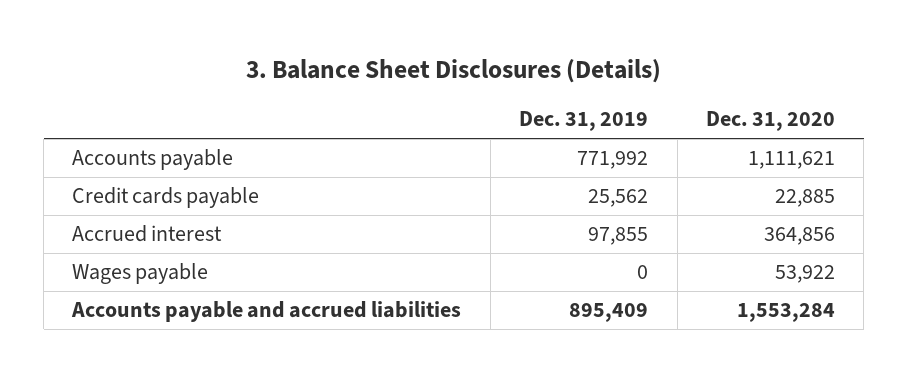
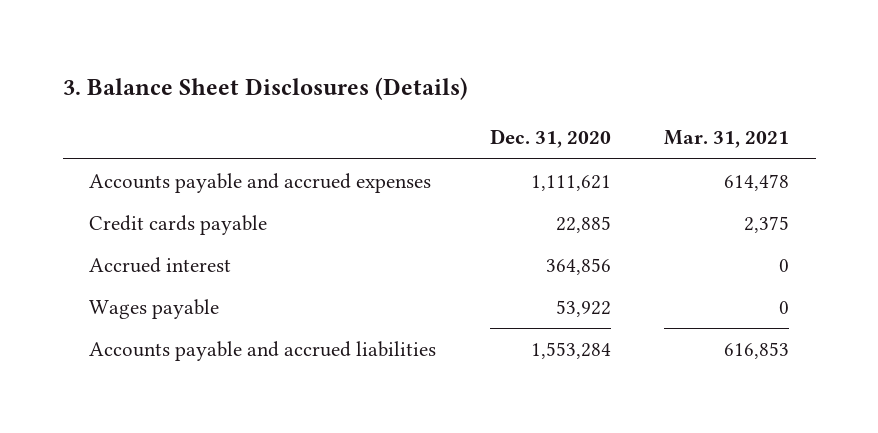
[519,111,649,132] Dec. 31, 2019 -> none
none -> [663,130,789,149] Mar. 31, 2021
[72,149,234,171] Accounts payable -> [89,172,432,193] Accounts payable and accrued expenses

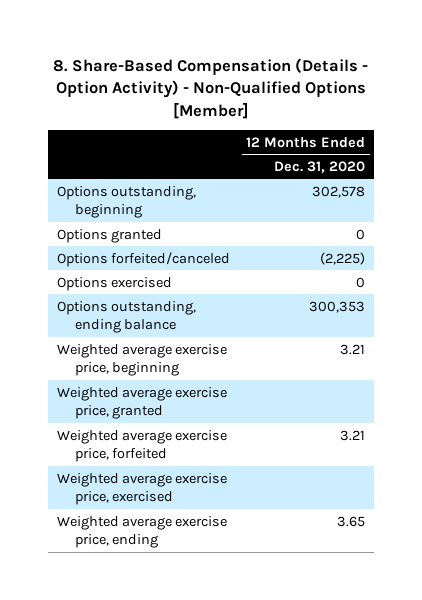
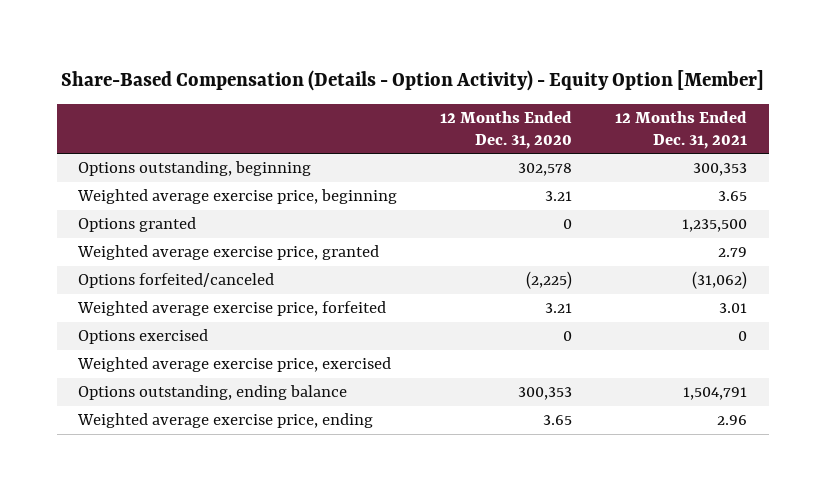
[53,57,369,119] 8. Share-Based Compensation (Details - Option Activity) - Non-Qualified Options [Member] -> [60,69,764,91] Share-Based Compensation (Details - Option Activity) - Equity Option [Member]
none -> [615,111,748,149] 12 Months Ended Dec. 31, 2021
[56,228,162,243] Options granted -> [78,217,197,233] Options granted
[56,251,230,267] Options forfeited/canceled -> [78,273,275,289] Options forfeited/canceled
[56,276,172,291] Options exercised -> [78,329,209,345] Options exercised
[56,300,196,334] Options outstanding, ending balance -> [78,385,348,401] Options outstanding, ending balance

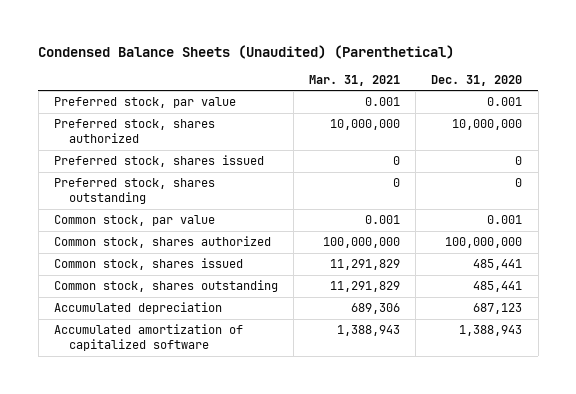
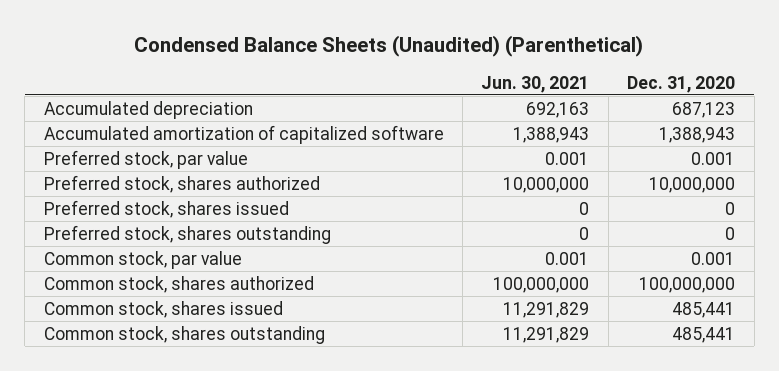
[309,74,401,86] Mar. 31, 2021 -> none
none -> [481,75,590,93] Jun. 30, 2021
[53,302,222,315] Accumulated depreciation -> [43,100,253,119] Accumulated depreciation
[53,324,243,352] Accumulated amortization of capitalized software -> [43,124,444,144] Accumulated amortization of capitalized software

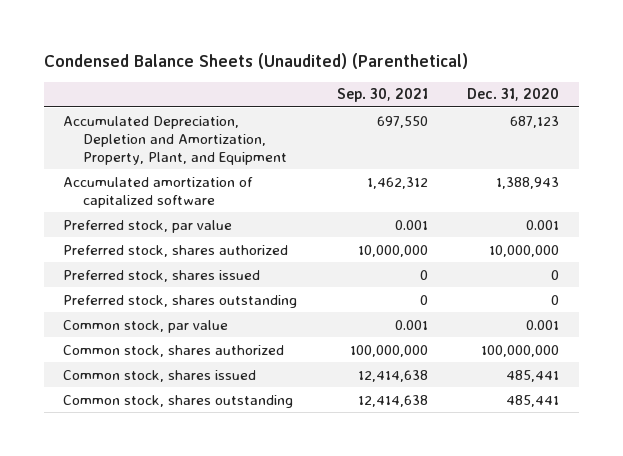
[481,75,590,93] Jun. 30, 2021 -> none
none -> [336,88,428,103] Sep. 30, 2021
[43,100,253,119] Accumulated depreciation -> [63,115,288,165] Accumulated Depreciation, Depletion and Amortization, Property, Plant, and Equipment

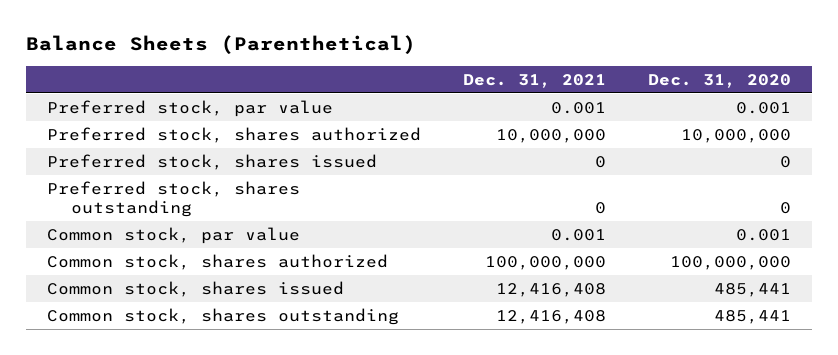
[43,52,468,69] Condensed Balance Sheets (Unaudited) (Parenthetical) -> [25,34,416,54] Balance Sheets (Parenthetical)
[336,88,428,103] Sep. 30, 2021 -> none
none -> [462,73,606,88] Dec. 31, 2021
[63,115,288,165] Accumulated Depreciation, Depletion and Amortization, Property, Plant, and Equipment -> none
[63,176,254,208] Accumulated amortization of capitalized software -> none

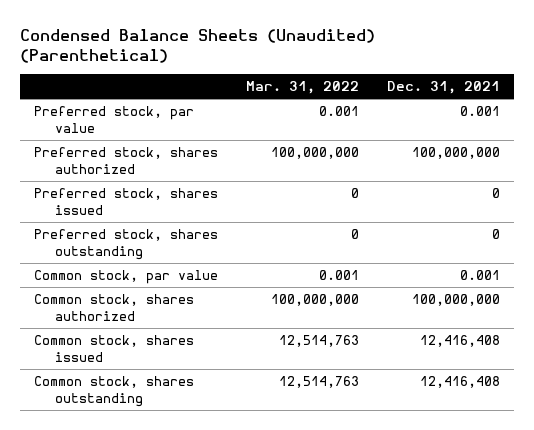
[25,34,416,54] Balance Sheets (Parenthetical) -> [20,28,376,64] Condensed Balance Sheets (Unaudited) (Parenthetical)
[647,73,791,88] Dec. 31, 2020 -> none
none -> [246,81,360,95] Mar. 31, 2022
[495,129,606,144] 10,000,000 -> [412,147,501,160] 100,000,000

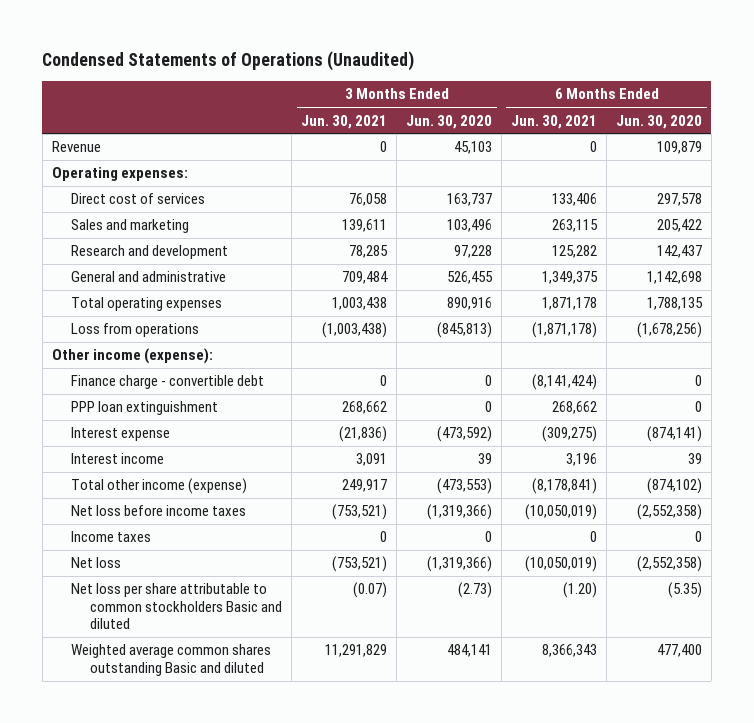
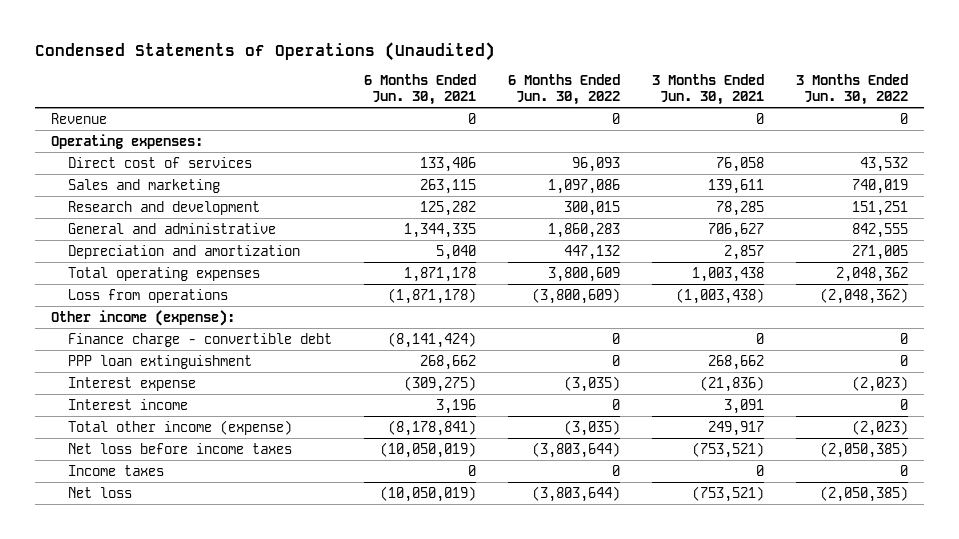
[406,114,493,129] Jun. 30, 2020 -> none
[616,114,703,129] Jun. 30, 2020 -> none
none -> [508,74,621,106] 6 Months Ended Jun. 30, 2022
none -> [796,74,909,106] 3 Months Ended Jun. 30, 2022
[342,271,389,285] 709,484 -> [708,222,765,238] 706,627
[542,271,599,285] 1,349,375 -> [404,222,477,238] 1,344,335
none -> [68,244,301,259] Depreciation and amortization
[71,583,283,630] Net loss per share attributable to common stockholders Basic and diluted -> none
[71,644,272,676] Weighted average common shares outstanding Basic and diluted -> none

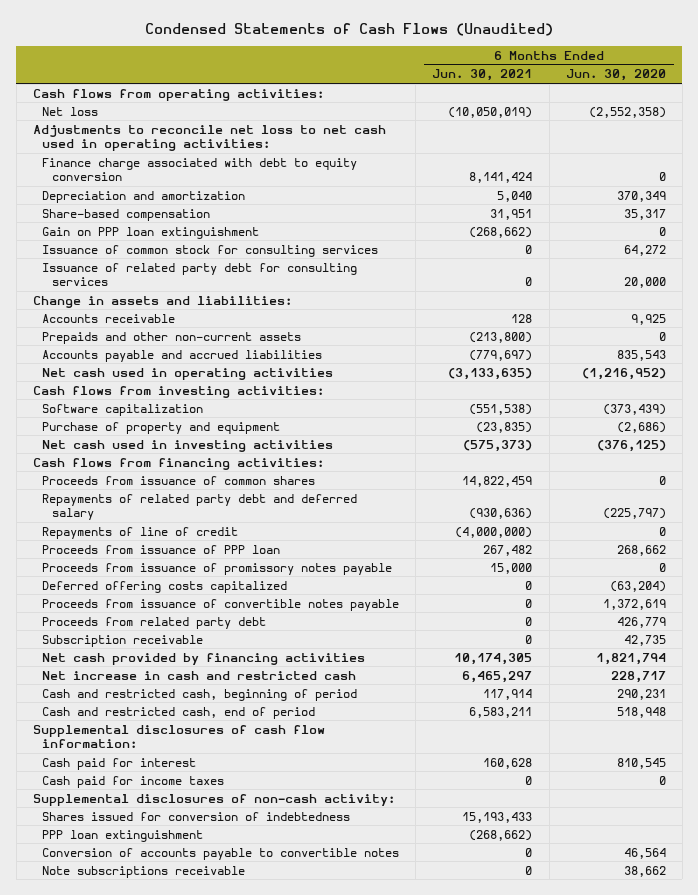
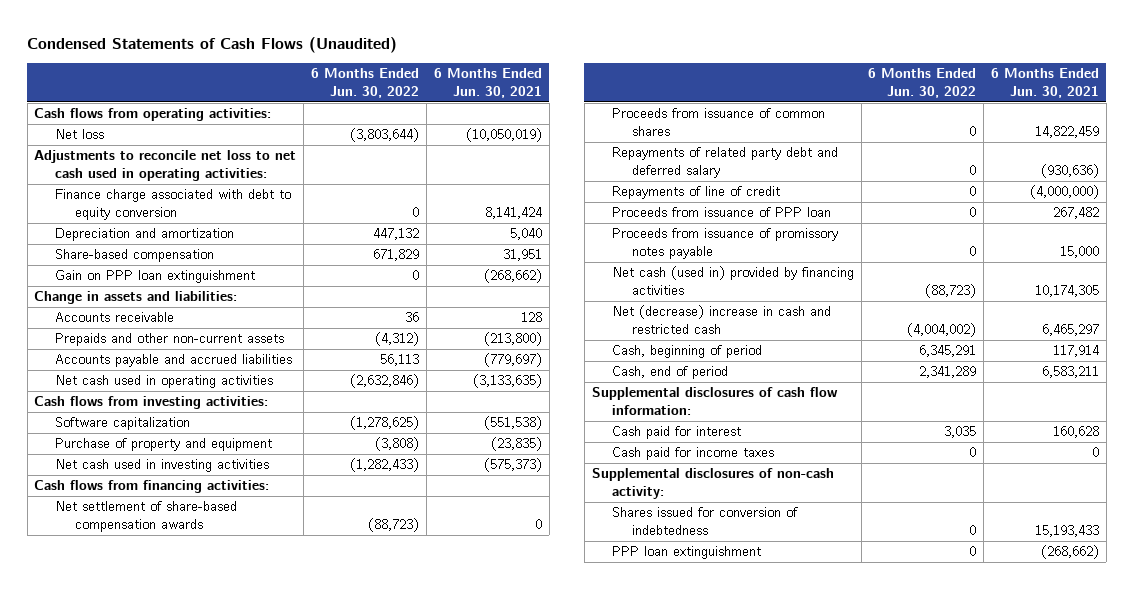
[565,69,666,82] Jun. 30, 2020 -> none
none -> [311,68,420,99] 6 Months Ended Jun. 30, 2022
[42,244,379,257] Issuance of common stock for consulting services -> none
[42,262,358,287] Issuance of related party debt for consulting services -> none
none -> [54,501,237,533] Net settlement of share-based compensation awards
[42,580,288,593] Deferred offering costs capitalized -> none
[42,598,400,611] Proceeds from issuance of convertible notes payable -> none
[42,616,267,629] Proceeds from related party debt -> none
[42,634,204,647] Subscription receivable -> none
[42,688,358,701] Cash and restricted cash, beginning of period -> none
[42,652,366,665] Net cash provided by financing activities -> [611,266,854,296] Net cash (used in) provided by financing activities
[42,670,357,680] Net increase in cash and restricted cash -> [611,305,831,335] Net (decrease) increase in cash and restricted cash
[42,706,316,719] Cash and restricted cash, end of period -> [611,345,762,359] Cash, beginning of period
[469,706,533,718] 6,583,211 -> [1053,345,1100,358] 117,914
none -> [611,366,728,380] Cash, end of period
[42,847,400,860] Conversion of accounts payable to convertible notes -> none
[42,865,246,878] Note subscriptions receivable -> none

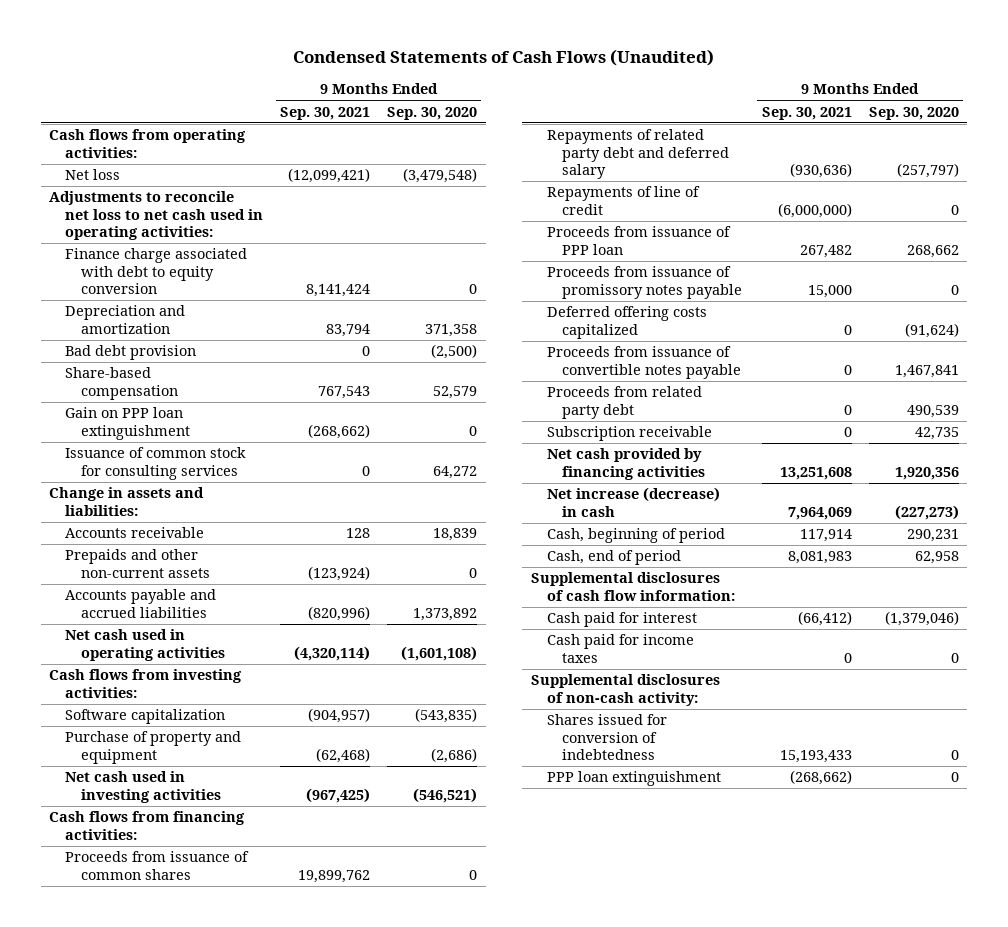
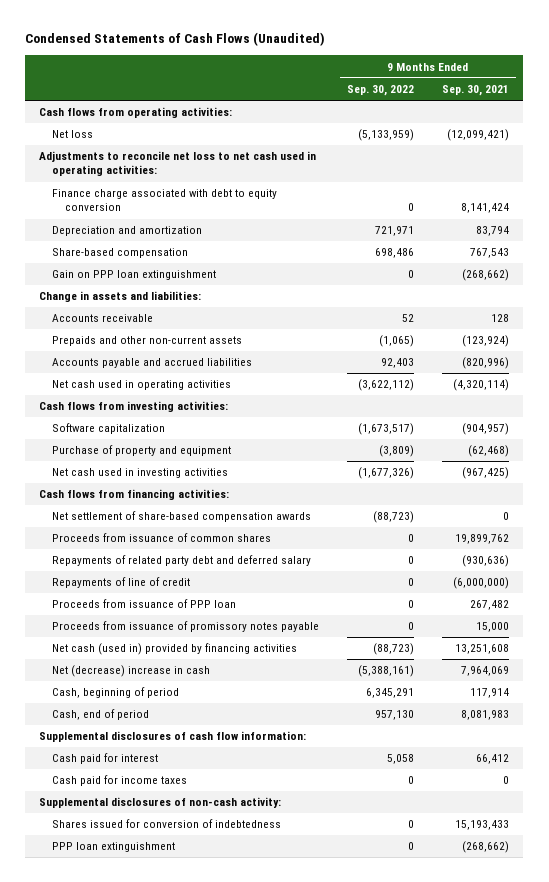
[387,106,478,120] Sep. 30, 2020 -> none
none -> [347,84,415,96] Sep. 30, 2022
[64,345,196,361] Bad debt provision -> none
[64,447,246,480] Issuance of common stock for consulting services -> none
none -> [52,511,312,523] Net settlement of share-based compensation awards
[546,306,707,339] Deferred offering costs capitalized -> none
[546,346,742,379] Proceeds from issuance of convertible notes payable -> none
[546,386,702,419] Proceeds from related party debt -> none
[546,426,712,442] Subscription receivable -> none
[546,448,706,480] Net cash provided by financing activities -> [52,643,298,656] Net cash (used in) provided by financing activities
[546,487,720,517] Net increase (decrease) in cash -> [52,665,211,678] Net (decrease) increase in cash
[797,611,852,627] (66,412) -> [476,754,510,765] 66,412

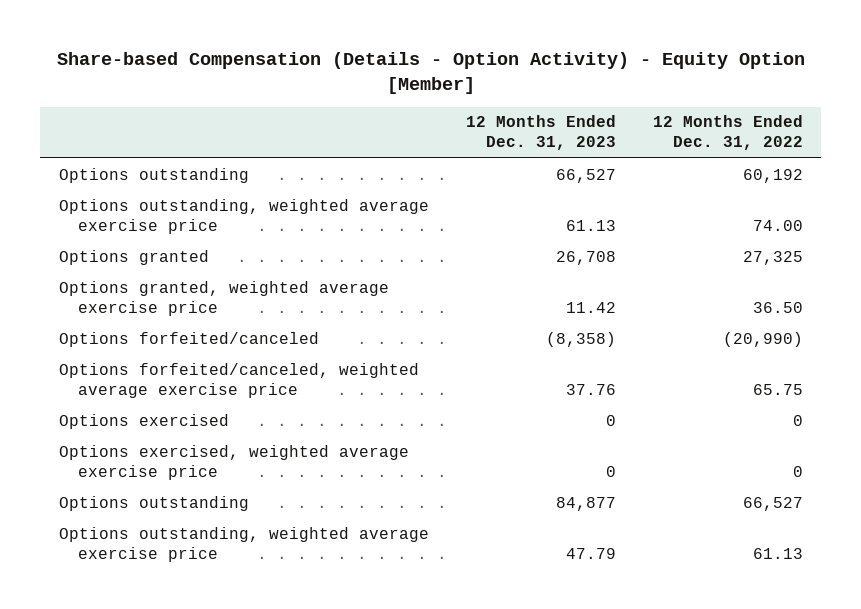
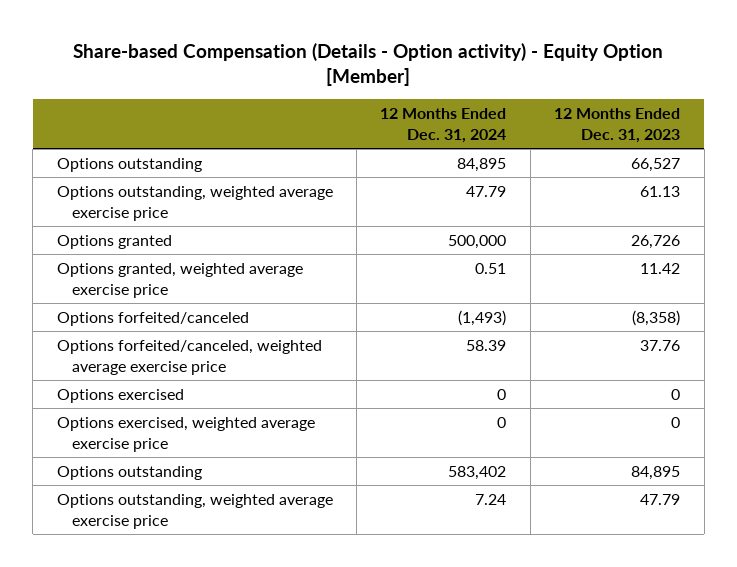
[56,52,805,95] Share-based Compensation (Details - Option Activity) - Equity Option [Member] -> [73,42,664,87] Share-based Compensation (Details - Option activity) - Equity Option [Member]
[652,115,803,151] 12 Months Ended Dec. 31, 2022 -> none
none -> [380,107,507,144] 12 Months Ended Dec. 31, 2024
[555,250,616,265] 26,708 -> [631,234,681,249] 26,726
[555,496,616,511] 84,877 -> [631,465,681,480] 84,895

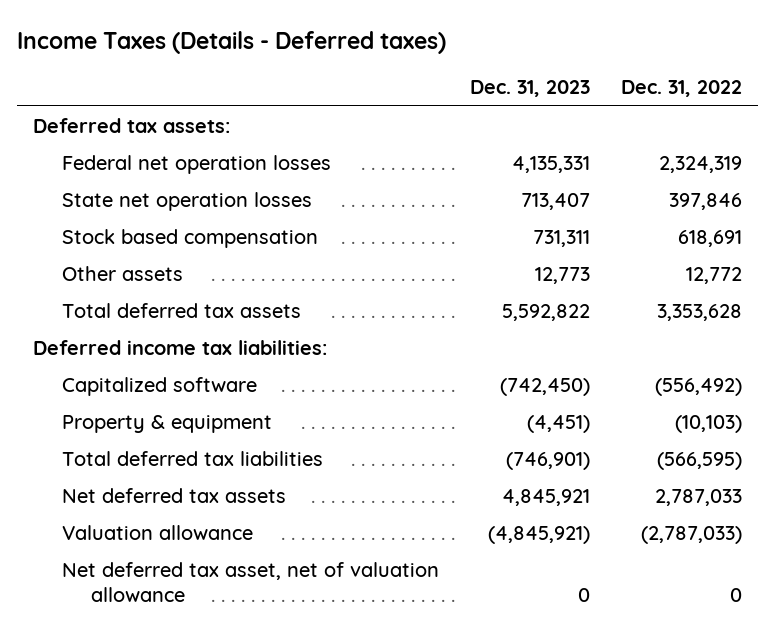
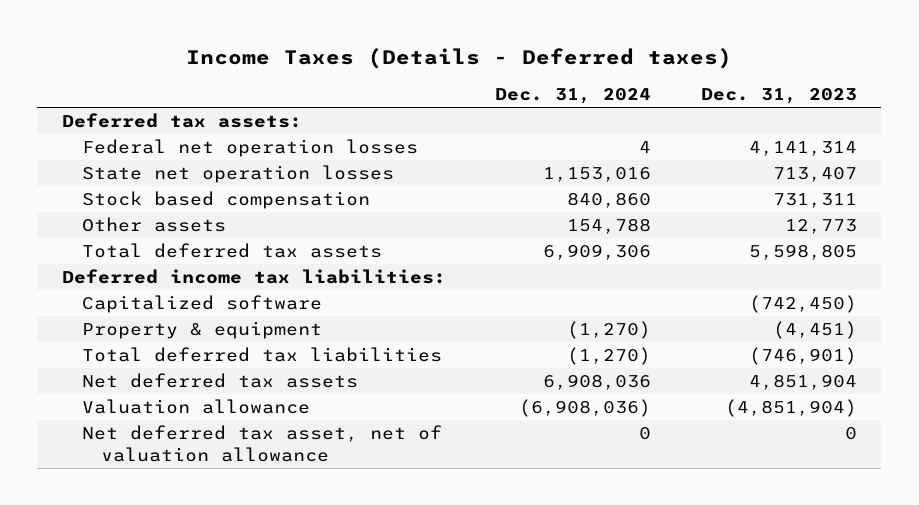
[621,80,743,98] Dec. 31, 2022 -> none
none -> [495,88,652,105] Dec. 31, 2024
[512,155,591,173] 4,135,331 -> [748,141,857,157] 4,141,314
[502,303,591,321] 5,592,822 -> [748,244,857,261] 5,598,805
[502,488,591,506] 4,845,921 -> [748,374,857,391] 4,851,904
[488,525,591,544] (4,845,921) -> [724,399,857,418] (4,851,904)

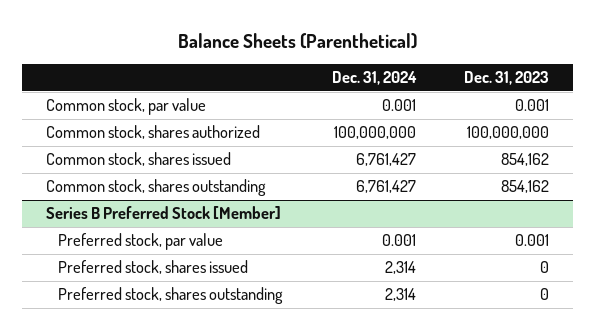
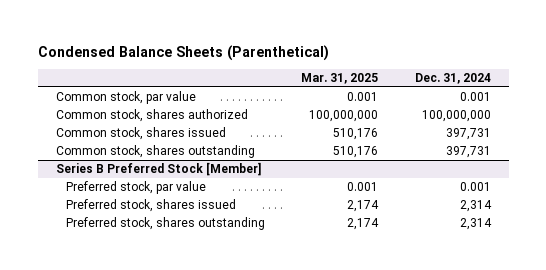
[177,32,417,49] Balance Sheets (Parenthetical) -> [37,44,329,61] Condensed Balance Sheets (Parenthetical)
[464,71,550,86] Dec. 31, 2023 -> none
none -> [301,73,379,85] Mar. 31, 2025
[355,153,416,167] 6,761,427 -> [445,128,491,141] 397,731
[355,180,416,194] 6,761,427 -> [445,146,491,159] 397,731

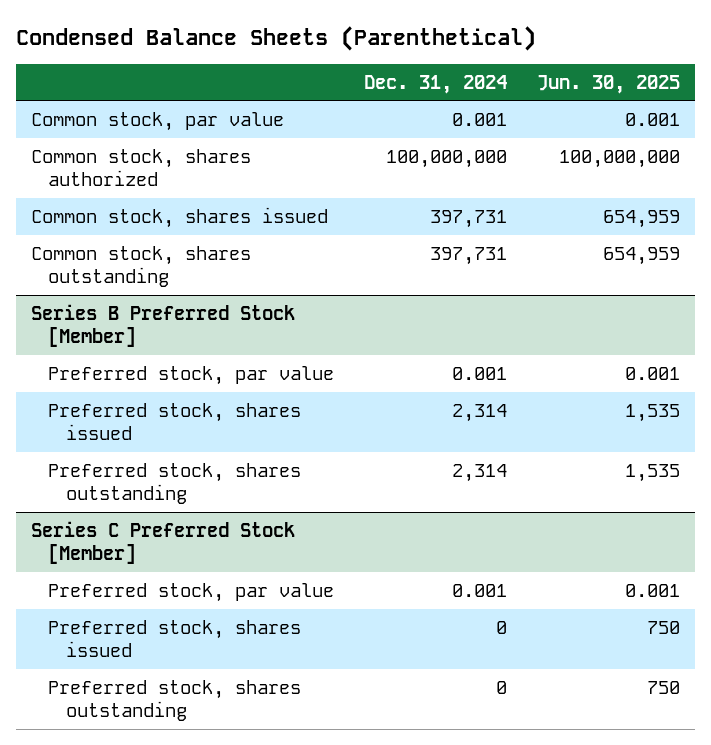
[301,73,379,85] Mar. 31, 2025 -> none
none -> [537,74,681,94] Jun. 30, 2025
none -> [30,520,295,565] Series C Preferred Stock [Member]
none -> [48,582,335,602] Preferred stock, par value
none -> [48,619,302,658] Preferred stock, shares issued
none -> [48,679,302,722] Preferred stock, shares outstanding

